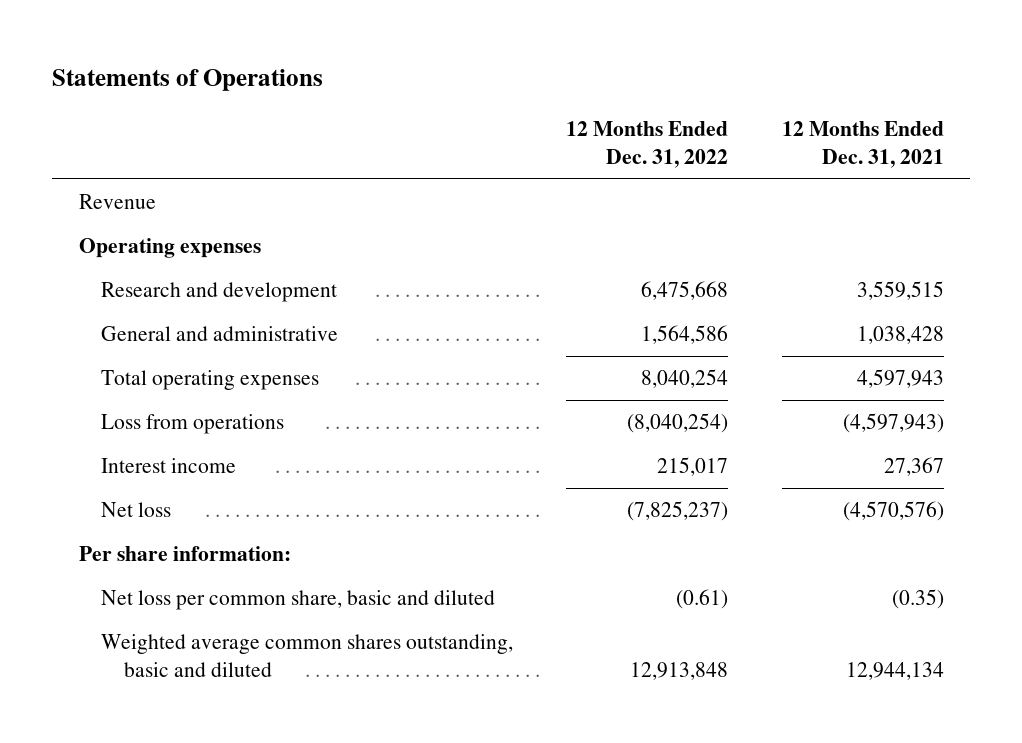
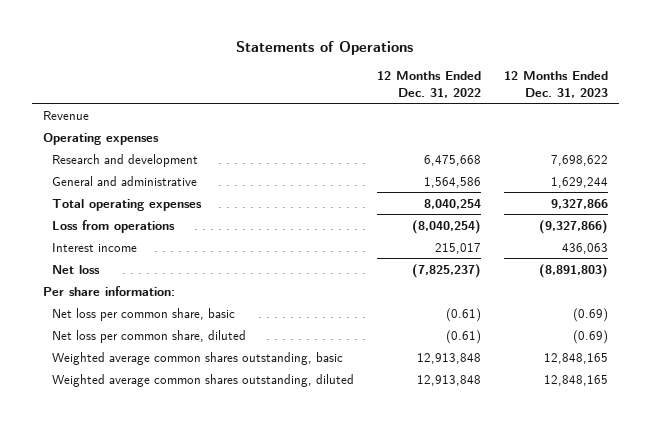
[781,121,944,168] 12 Months Ended Dec. 31, 2021 -> none
none -> [504,71,609,98] 12 Months Ended Dec. 31, 2023
[101,589,496,610] Net loss per common share, basic and diluted -> [52,307,236,321] Net loss per common share, basic
none -> [52,329,247,343] Net loss per common share, diluted
[101,633,514,677] Weighted average common shares outstanding, basic and diluted -> [52,351,344,365] Weighted average common shares outstanding, basic
none -> [52,373,355,387] Weighted average common shares outstanding, diluted

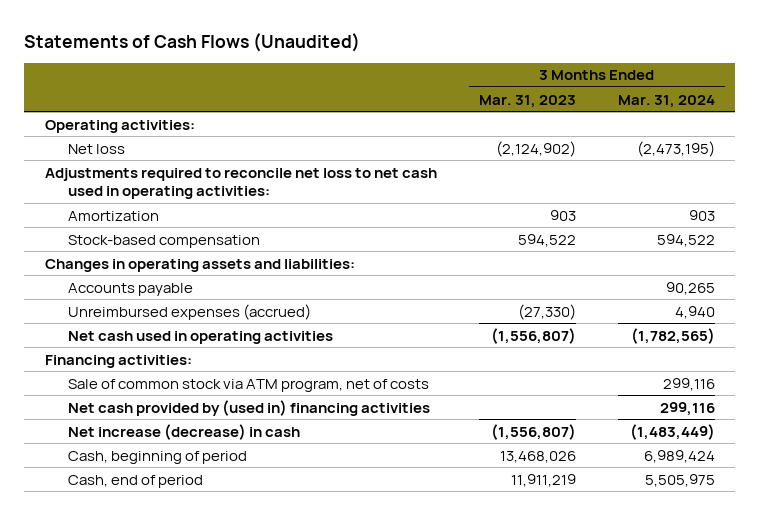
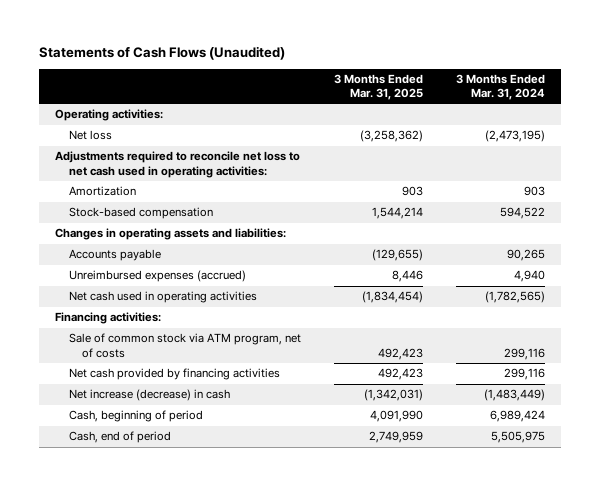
[478,94,576,108] Mar. 31, 2023 -> none
none -> [333,73,423,101] 3 Months Ended Mar. 31, 2025
[67,399,430,416] Net cash provided by (used in) financing activities -> [68,368,280,381] Net cash provided by financing activities

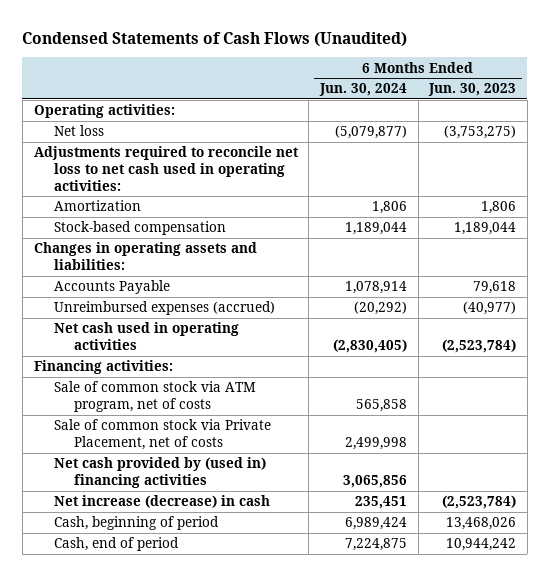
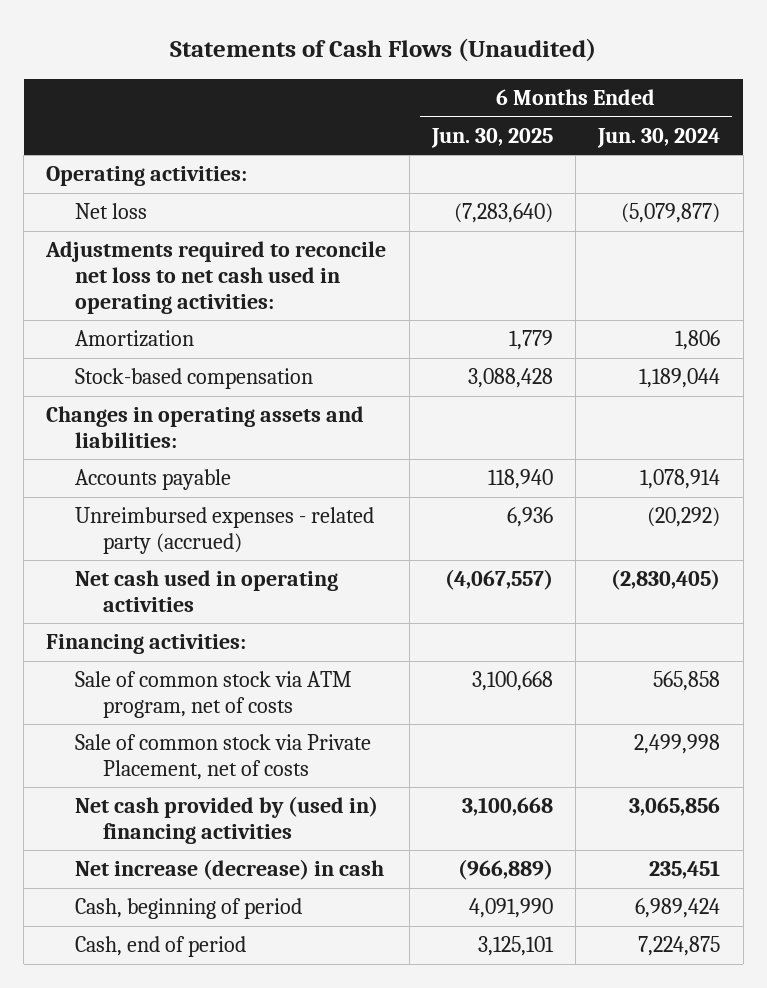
[22,31,408,47] Condensed Statements of Cash Flows (Unaudited) -> [170,38,597,63] Statements of Cash Flows (Unaudited)
[428,83,517,97] Jun. 30, 2023 -> none
none -> [430,127,553,148] Jun. 30, 2025
[53,280,170,295] Accounts Payable -> [74,469,231,491] Accounts payable
[53,301,275,316] Unreimbursed expenses (accrued) -> [74,507,374,554] Unreimbursed expenses - related party (accrued)

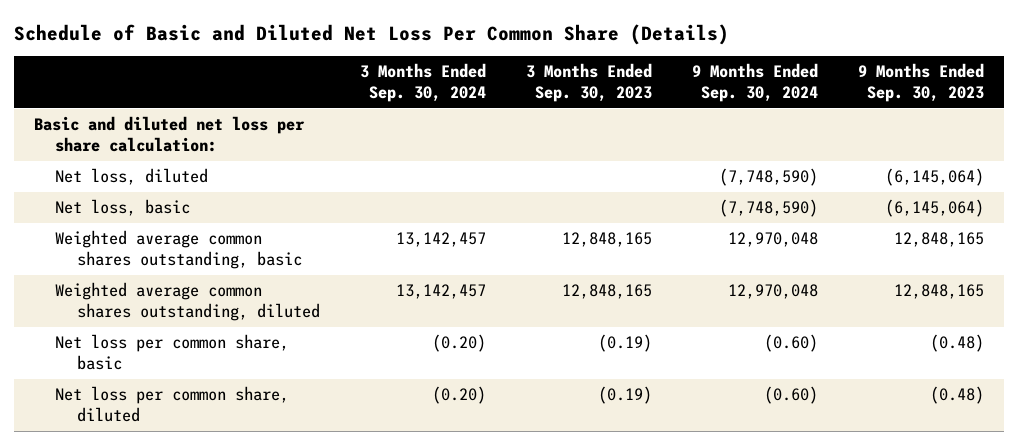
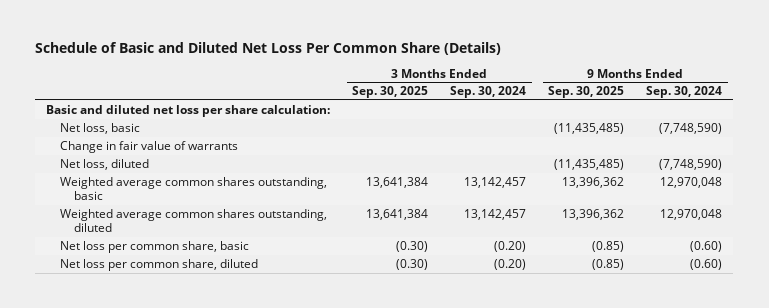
[525,63,652,103] 3 Months Ended Sep. 30, 2023 -> none
[857,63,984,103] 9 Months Ended Sep. 30, 2023 -> none
none -> [352,86,429,99] Sep. 30, 2025
none -> [548,86,625,99] Sep. 30, 2025
none -> [60,140,239,153] Change in fair value of warrants
[55,168,209,186] Net loss, diluted -> [60,158,150,170] Net loss, diluted

